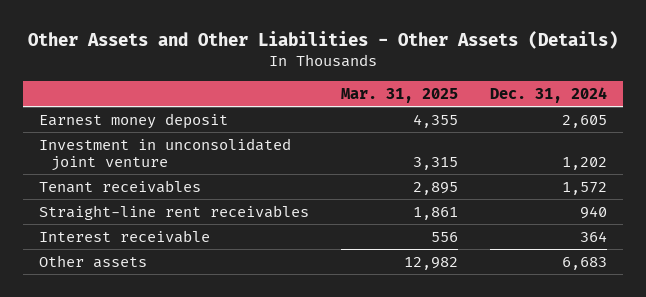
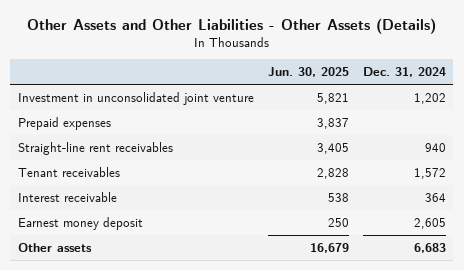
[340,87,458,103] Mar. 31, 2025 -> none
none -> [267,67,349,78] Jun. 30, 2025
none -> [17,116,111,130] Prepaid expenses
[39,179,202,193] Tenant receivables -> [17,166,120,177] Tenant receivables
[39,112,229,129] Earnest money deposit -> [17,216,143,230] Earnest money deposit

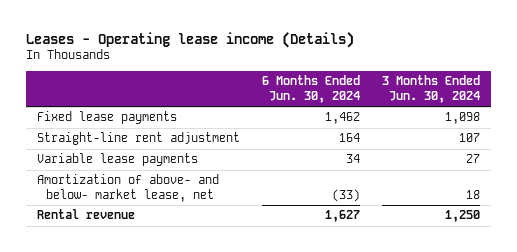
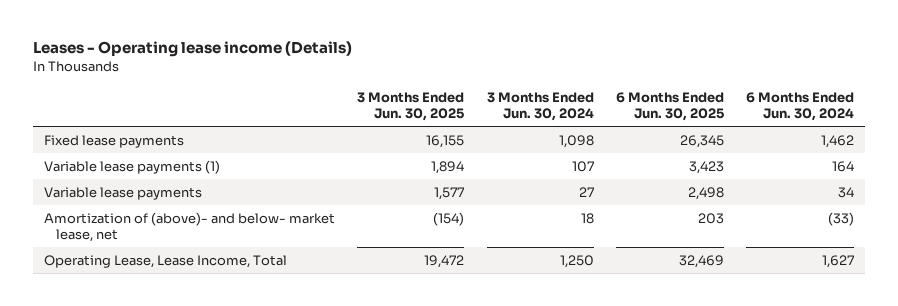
none -> [357,92,465,122] 3 Months Ended Jun. 30, 2025
none -> [615,92,724,122] 6 Months Ended Jun. 30, 2025
[36,132,240,146] Straight-line rent adjustment -> [43,159,220,174] Variable lease payments (1)
[36,174,219,202] Amortization of above- and below- market lease, net -> [43,211,335,242] Amortization of (above)- and below- market lease, net
[36,209,135,220] Rental revenue -> [43,254,287,268] Operating Lease, Lease Income, Total

